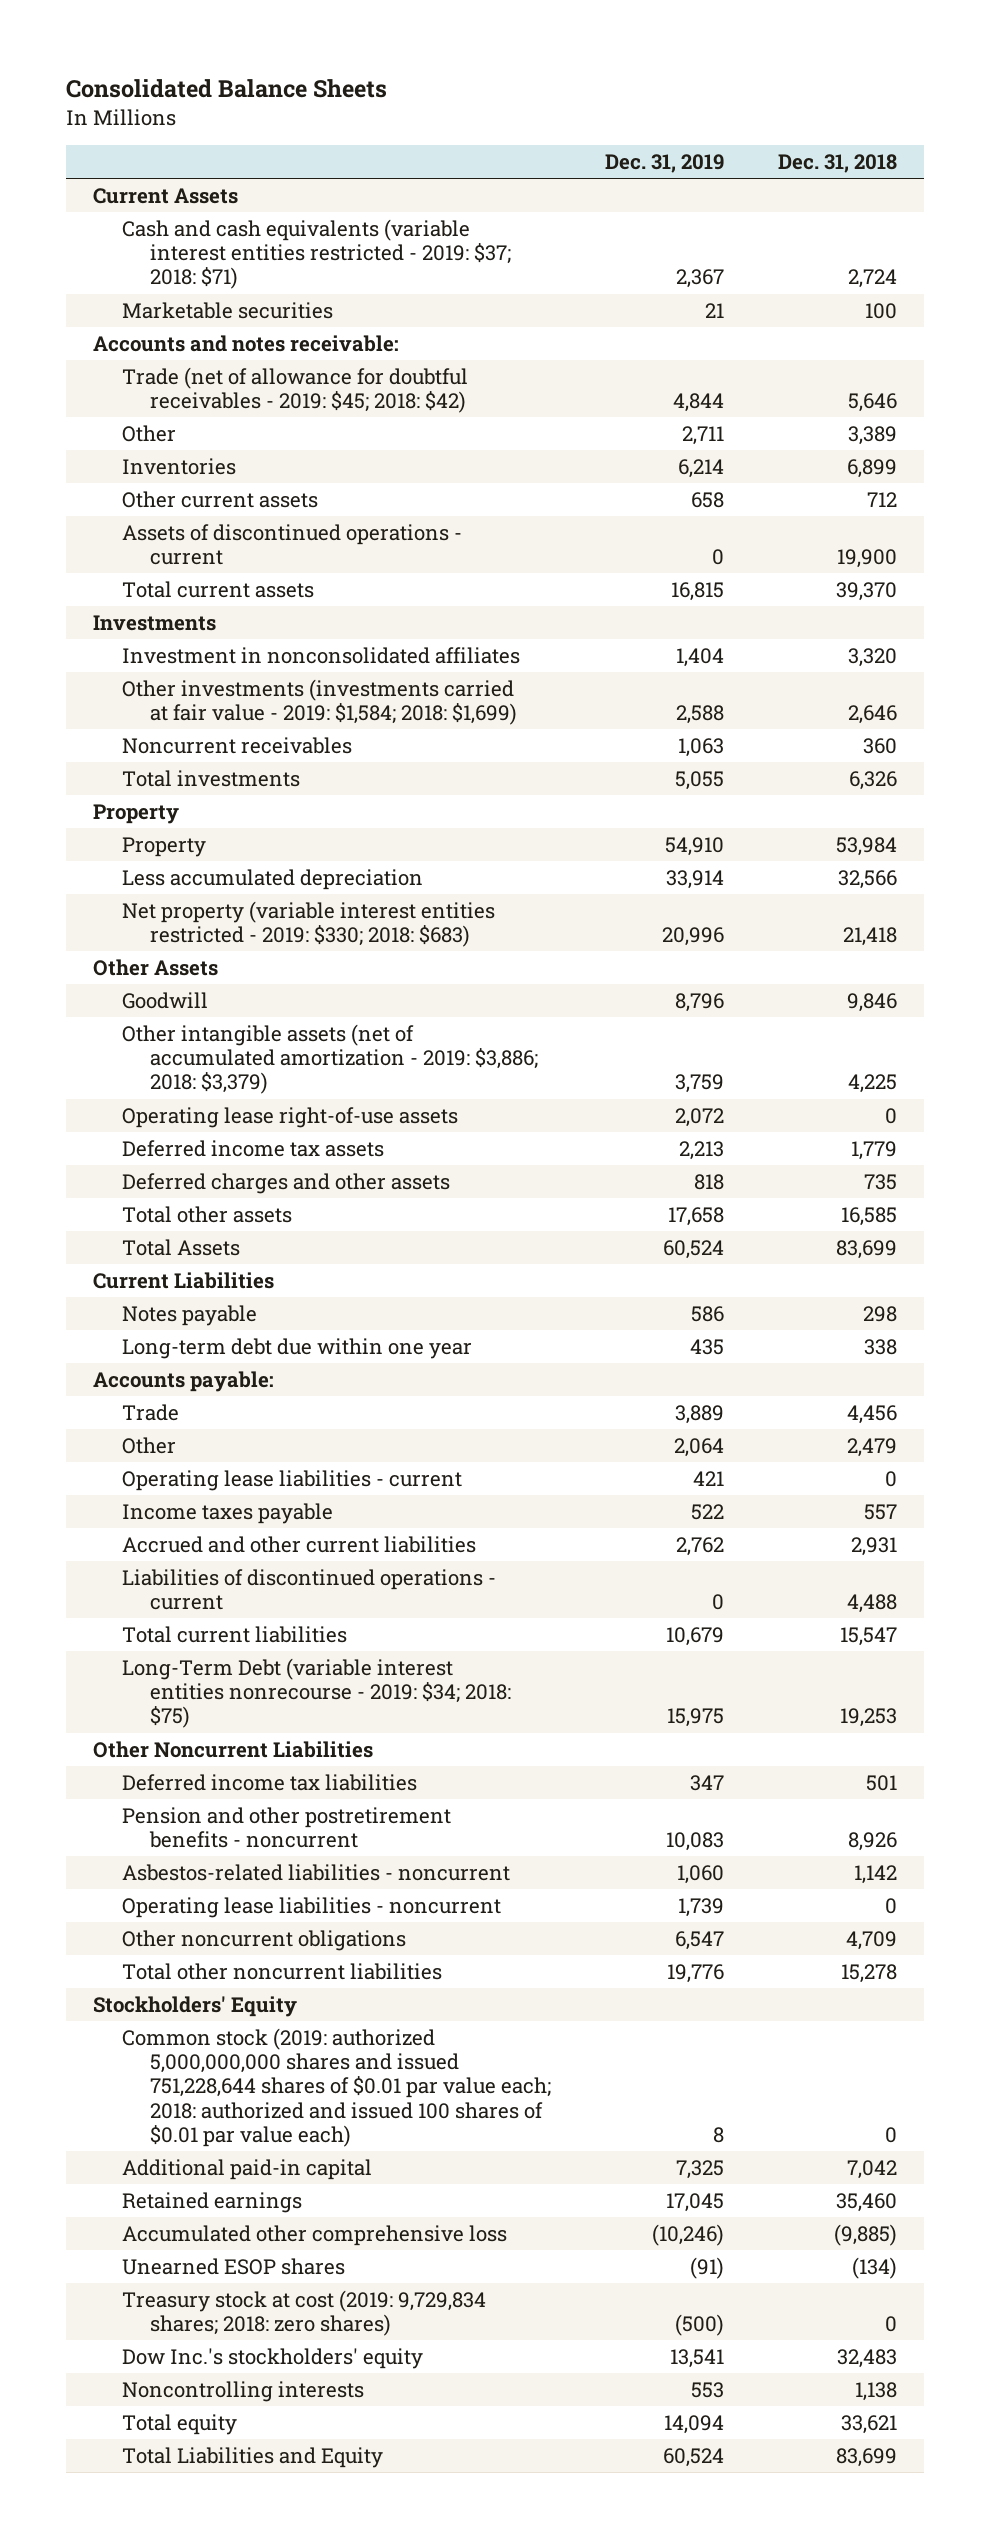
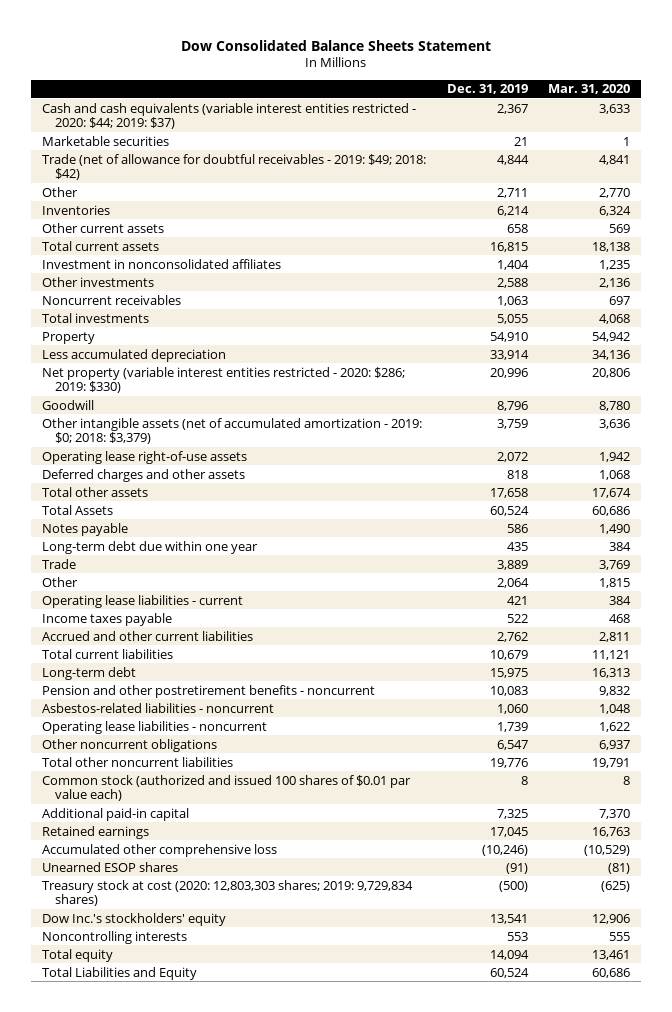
[65,79,387,99] Consolidated Balance Sheets -> [181,39,492,51] Dow Consolidated Balance Sheets Statement
[778,154,898,174] Dec. 31, 2018 -> none
none -> [548,84,631,95] Mar. 31, 2020
[92,187,238,204] Current Assets -> none
[121,218,512,290] Cash and cash equivalents (variable interest entities restricted - 2019: $37; 2018: $71) -> [41,102,416,129] Cash and cash equivalents (variable interest entities restricted - 2020: $44; 2019: $37)
[92,334,399,352] Accounts and notes receivable: -> none
[121,366,468,414] Trade (net of allowance for doubtful receivables - 2019: $45; 2018: $42) -> [41,153,426,180] Trade (net of allowance for doubtful receivables - 2019: $49; 2018: $42)
[121,523,462,566] Assets of discontinued operations - current -> none
[92,614,216,631] Investments -> none
[121,678,518,726] Other investments (investments carried at fair value - 2019: $1,584; 2018: $1,699) -> [41,276,154,287] Other investments
[92,803,179,824] Property -> none
[92,958,218,976] Other Assets -> none
[121,900,495,948] Net property (variable interest entities restricted - 2019: $330; 2018: $683) -> [41,366,405,393] Net property (variable interest entities restricted - 2020: $286; 2019: $330)
[121,1023,539,1095] Other intangible assets (net of accumulated amortization - 2019: $3,886; 2018: $3,379) -> [41,417,422,444] Other intangible assets (net of accumulated amortization - 2019: $0; 2018: $3,379)
[121,1139,384,1157] Deferred income tax assets -> none
[92,1271,274,1289] Current Liabilities -> none
[92,1370,274,1392] Accounts payable: -> none
[121,1568,496,1611] Liabilities of discontinued operations - current -> none
[92,1740,373,1758] Other Noncurrent Liabilities -> none
[121,1773,417,1791] Deferred income tax liabilities -> none
[121,1657,512,1729] Long-Term Debt (variable interest entities nonrecourse - 2019: $34; 2018: $75) -> [41,666,136,680] Long-term debt
[92,1995,297,2017] Stockholders' Equity -> none
[121,2027,552,2148] Common stock (2019: authorized 5,000,000,000 shares and issued 751,228,644 shares of $0.01 par value each; 2018: authorized and issued 100 shares of $0.01 par value each) -> [41,774,411,801] Common stock (authorized and issued 100 shares of $0.01 par value each)
[121,2289,486,2337] Treasury stock at cost (2019: 9,729,834 shares; 2018: zero shares) -> [41,879,413,906] Treasury stock at cost (2020: 12,803,303 shares; 2019: 9,729,834 shares)

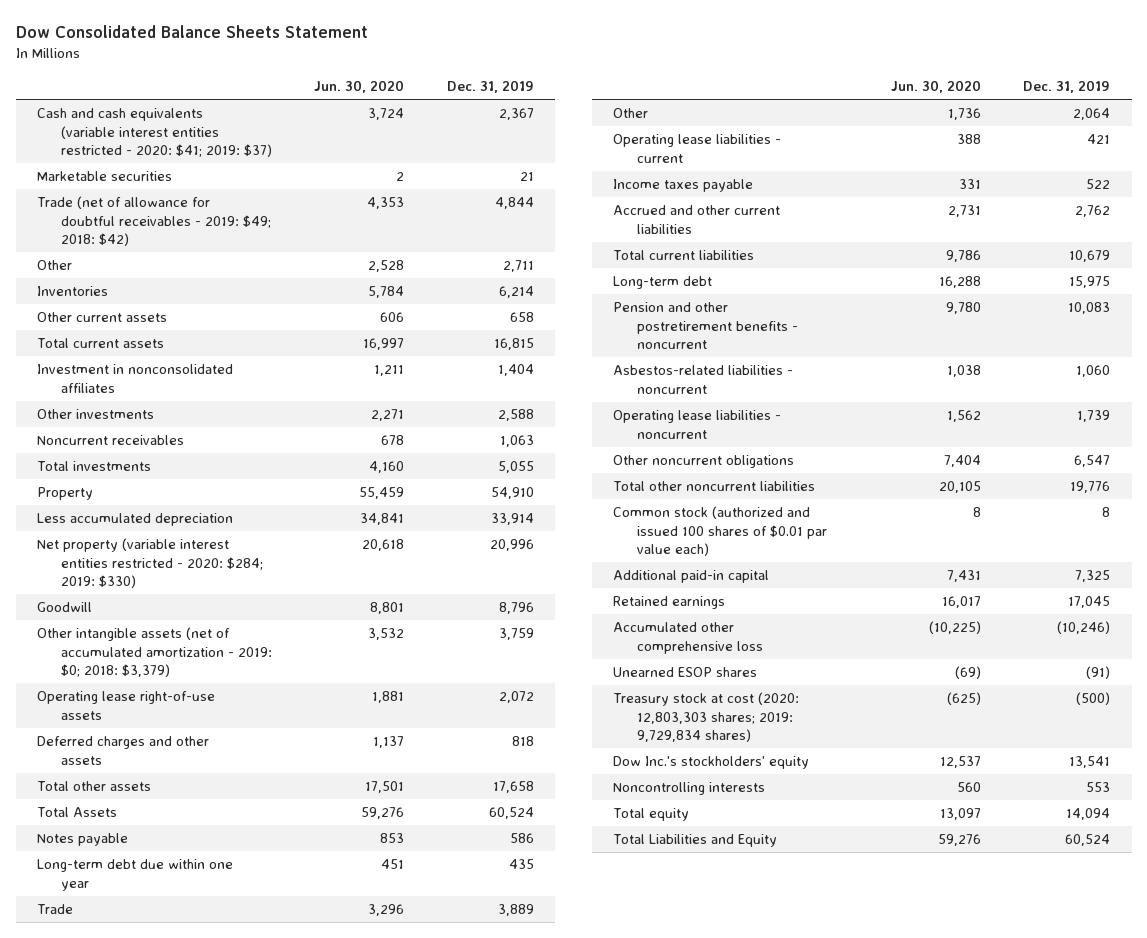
[548,84,631,95] Mar. 31, 2020 -> none
none -> [314,80,405,94] Jun. 30, 2020
[41,102,416,129] Cash and cash equivalents (variable interest entities restricted - 2020: $44; 2019: $37) -> [37,108,272,158] Cash and cash equivalents (variable interest entities restricted - 2020: $41; 2019: $37)
[41,366,405,393] Net property (variable interest entities restricted - 2020: $286; 2019: $330) -> [37,538,263,589] Net property (variable interest entities restricted - 2020: $284; 2019: $330)

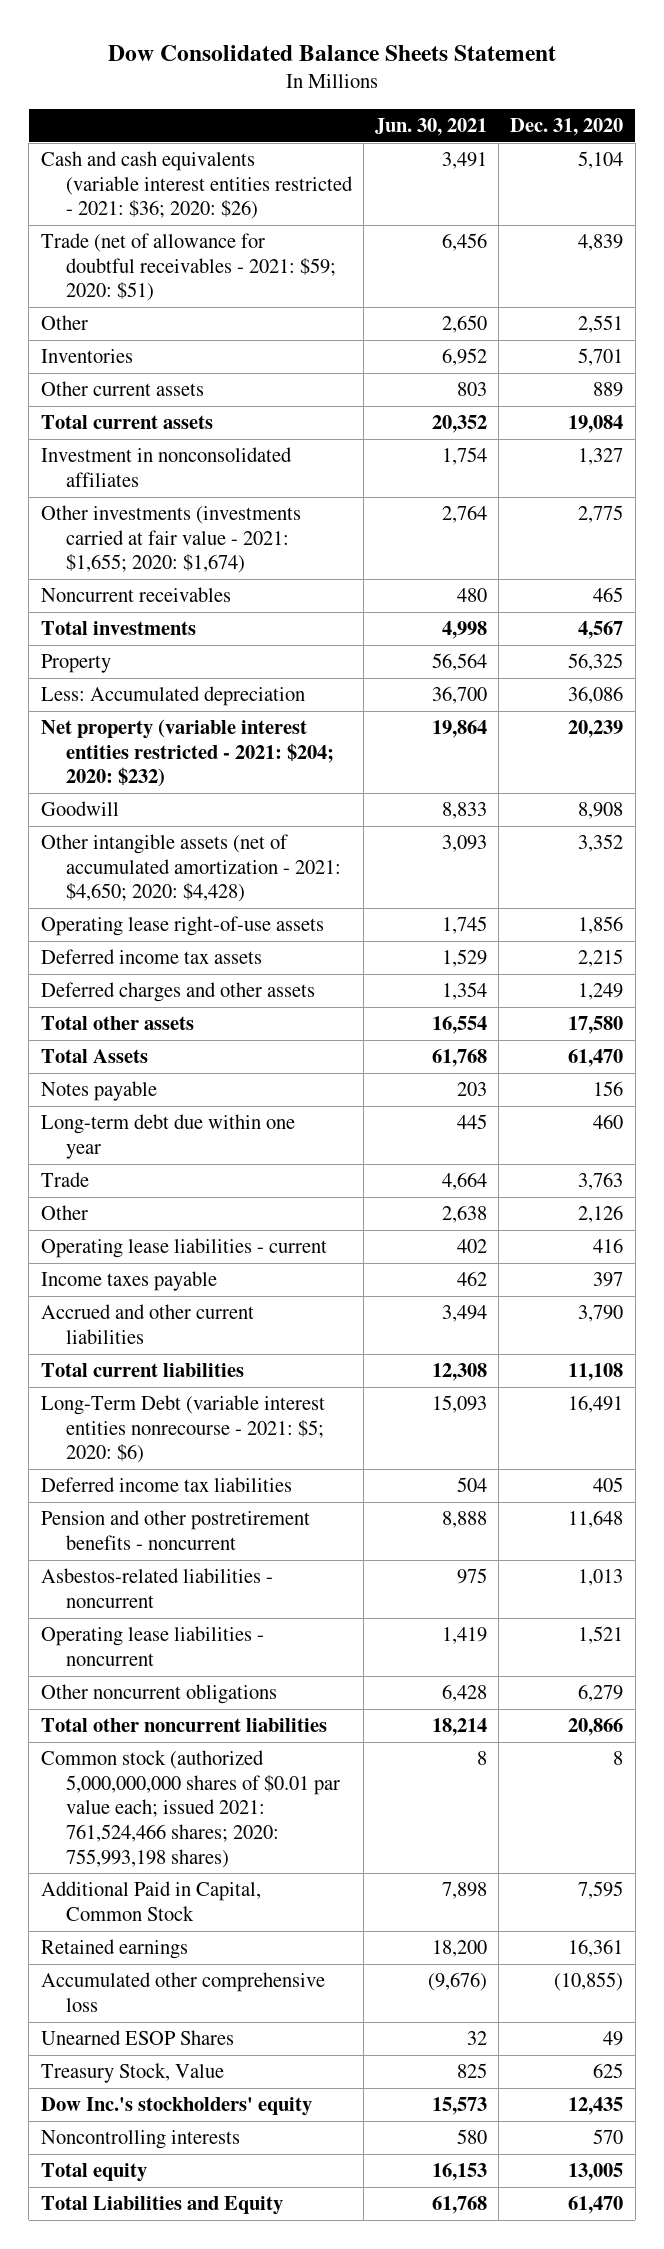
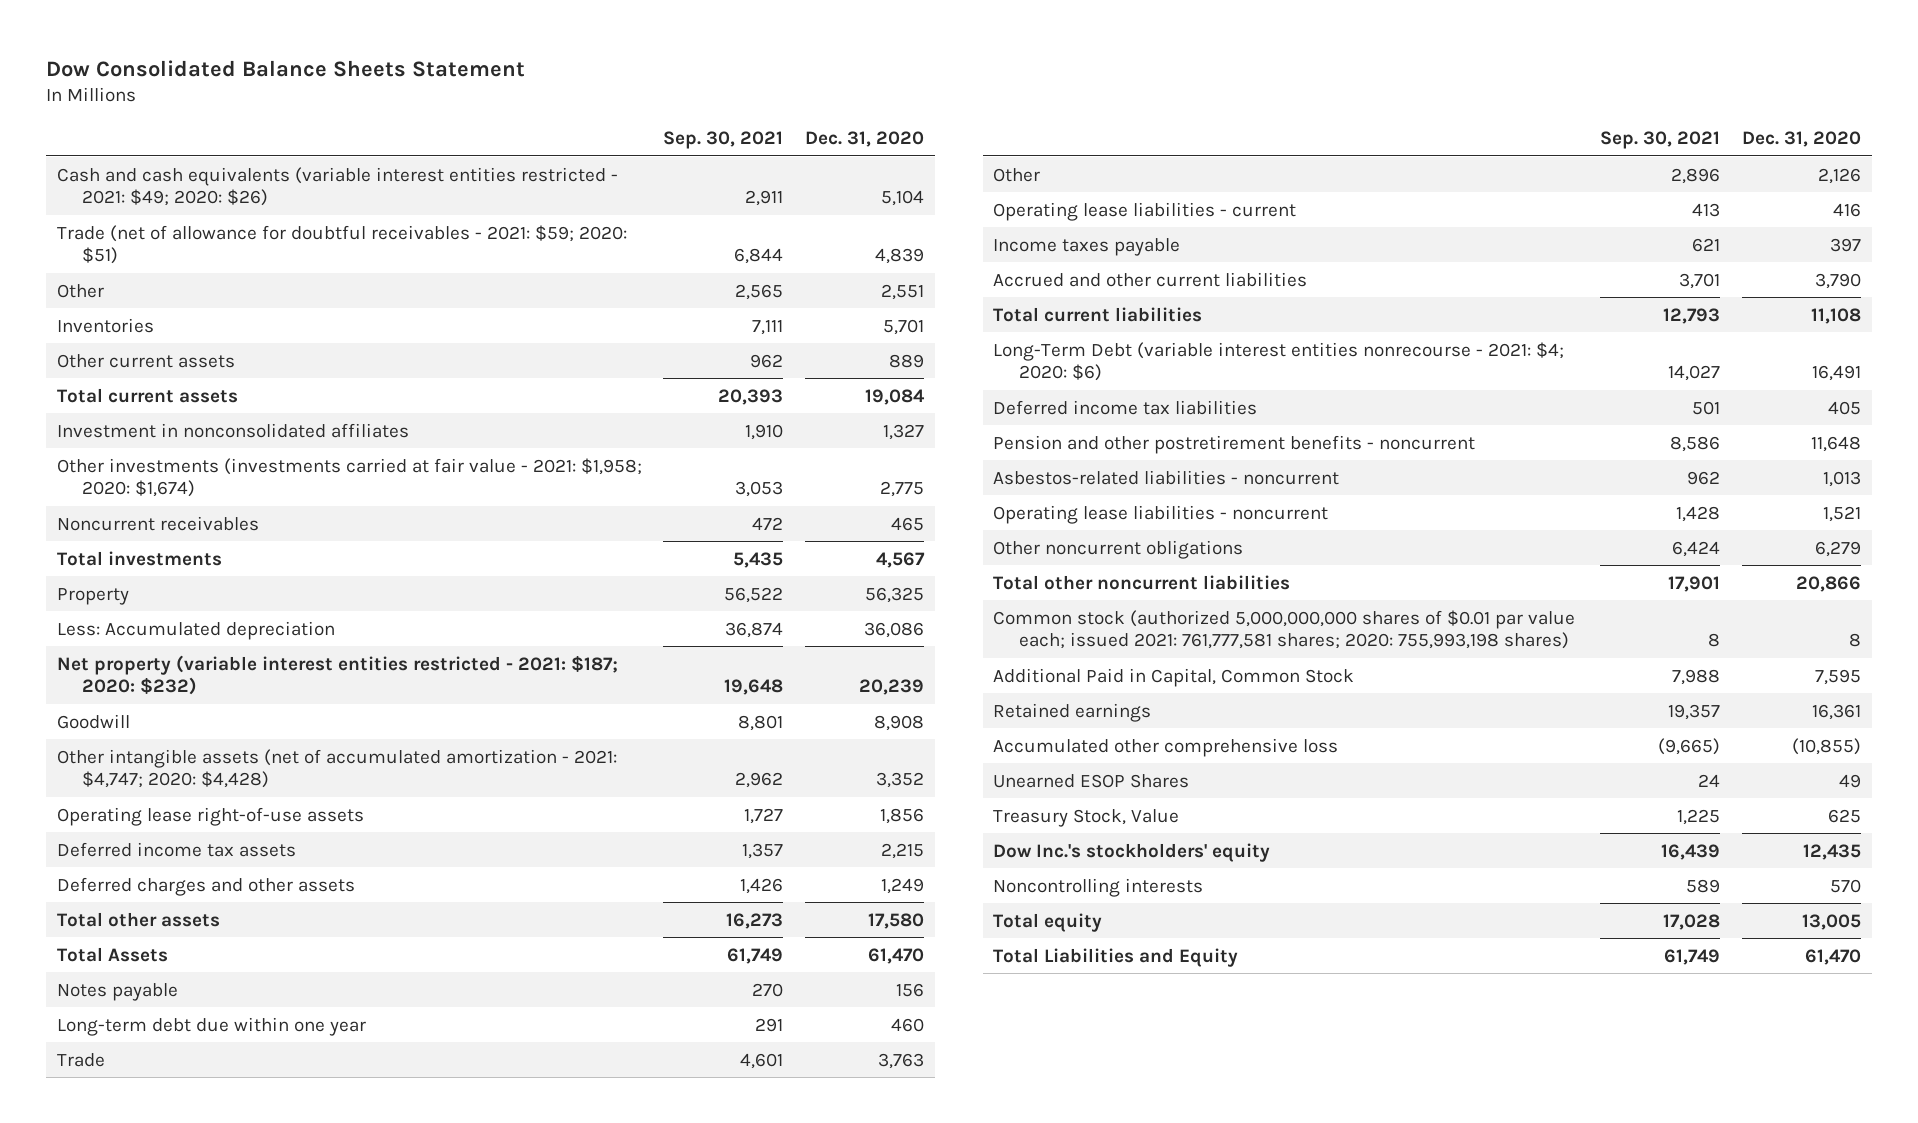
[375,118,488,137] Jun. 30, 2021 -> none
none -> [663,131,784,150] Sep. 30, 2021
[40,151,353,220] Cash and cash equivalents (variable interest entities restricted - 2021: $36; 2020: $26) -> [56,166,618,206] Cash and cash equivalents (variable interest entities restricted - 2021: $49; 2020: $26)
[40,505,301,574] Other investments (investments carried at fair value - 2021: $1,655; 2020: $1,674) -> [56,457,642,497] Other investments (investments carried at fair value - 2021: $1,958; 2020: $1,674)
[40,719,334,788] Net property (variable interest entities restricted - 2021: $204; 2020: $232) -> [56,654,618,695] Net property (variable interest entities restricted - 2021: $187; 2020: $232)
[40,834,341,903] Other intangible assets (net of accumulated amortization - 2021: $4,650; 2020: $4,428) -> [56,748,617,788] Other intangible assets (net of accumulated amortization - 2021: $4,747; 2020: $4,428)
[40,1395,325,1464] Long-Term Debt (variable interest entities nonrecourse - 2021: $5; 2020: $6) -> [993,341,1565,381] Long-Term Debt (variable interest entities nonrecourse - 2021: $4; 2020: $6)
[40,1750,340,1868] Common stock (authorized 5,000,000,000 shares of $0.01 par value each; issued 2021: 761,524,466 shares; 2020: 755,993,198 shares) -> [993,609,1576,649] Common stock (authorized 5,000,000,000 shares of $0.01 par value each; issued 2021: 761,777,581 shares; 2020: 755,993,198 shares)

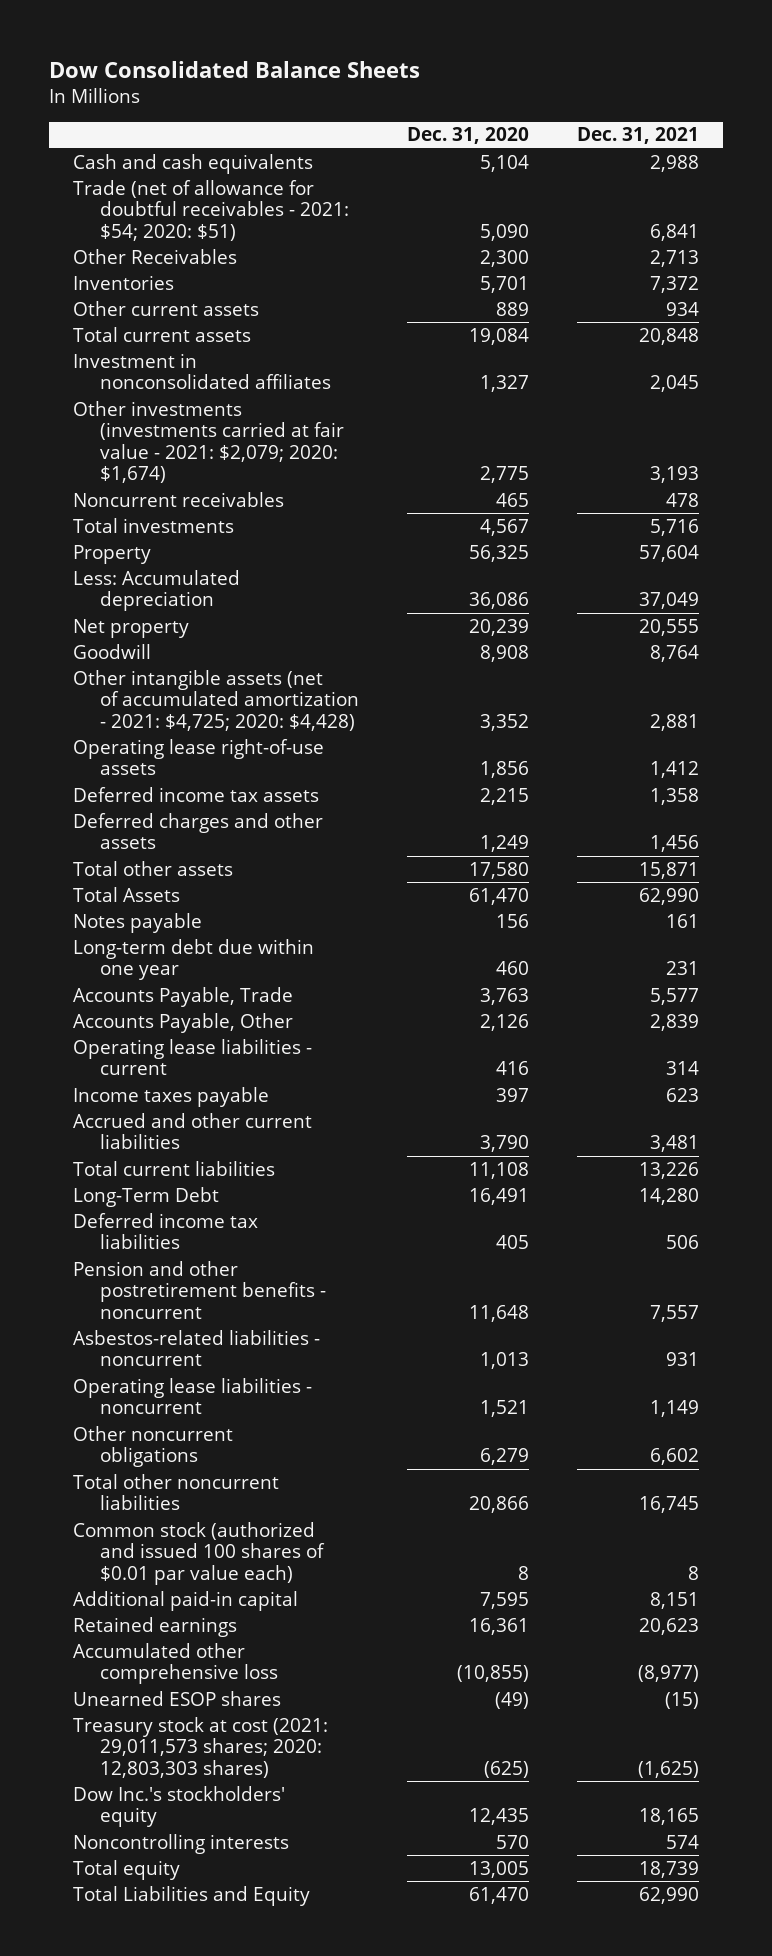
[45,59,525,77] Dow Consolidated Balance Sheets Statement -> [49,60,421,78] Dow Consolidated Balance Sheets
[663,131,784,150] Sep. 30, 2021 -> none
none -> [576,127,699,145] Dec. 31, 2021
[56,166,618,206] Cash and cash equivalents (variable interest entities restricted - 2021: $49; 2020: $26) -> [73,153,314,174] Cash and cash equivalents
[56,224,627,264] Trade (net of allowance for doubtful receivables - 2021: $59; 2020: $51) -> [73,179,349,241] Trade (net of allowance for doubtful receivables - 2021: $54; 2020: $51)
[875,247,925,264] 4,839 -> [479,223,529,241] 5,090
[56,283,104,298] Other -> [73,248,238,264] Other Receivables
[881,283,925,300] 2,551 -> [479,249,529,267] 2,300
[56,457,642,497] Other investments (investments carried at fair value - 2021: $1,958; 2020: $1,674) -> [73,400,344,484] Other investments (investments carried at fair value - 2021: $2,079; 2020: $1,674)
[56,654,618,695] Net property (variable interest entities restricted - 2021: $187; 2020: $232) -> [73,618,190,638] Net property
[56,748,617,788] Other intangible assets (net of accumulated amortization - 2021: $4,747; 2020: $4,428) -> [73,669,359,731] Other intangible assets (net of accumulated amortization - 2021: $4,725; 2020: $4,428)
[56,1052,105,1067] Trade -> [73,986,294,1007] Accounts Payable, Trade
[993,167,1041,182] Other -> [73,1012,294,1033] Accounts Payable, Other
[993,341,1565,381] Long-Term Debt (variable interest entities nonrecourse - 2021: $4; 2020: $6) -> [73,1186,220,1207] Long-Term Debt
[993,609,1576,649] Common stock (authorized 5,000,000,000 shares of $0.01 par value each; issued 2021: 761,777,581 shares; 2020: 755,993,198 shares) -> none
none -> [73,1521,325,1585] Common stock (authorized and issued 100 shares of $0.01 par value each)
[993,667,1355,687] Additional Paid in Capital, Common Stock -> [73,1590,299,1611] Additional paid-in capital
[993,808,1180,827] Treasury Stock, Value -> none
[993,773,1190,788] Unearned ESOP Shares -> [73,1690,282,1706] Unearned ESOP shares
[1838,773,1861,788] 49 -> [494,1691,529,1709] (49)
none -> [73,1716,329,1778] Treasury stock at cost (2021: 29,011,573 shares; 2020: 12,803,303 shares)

